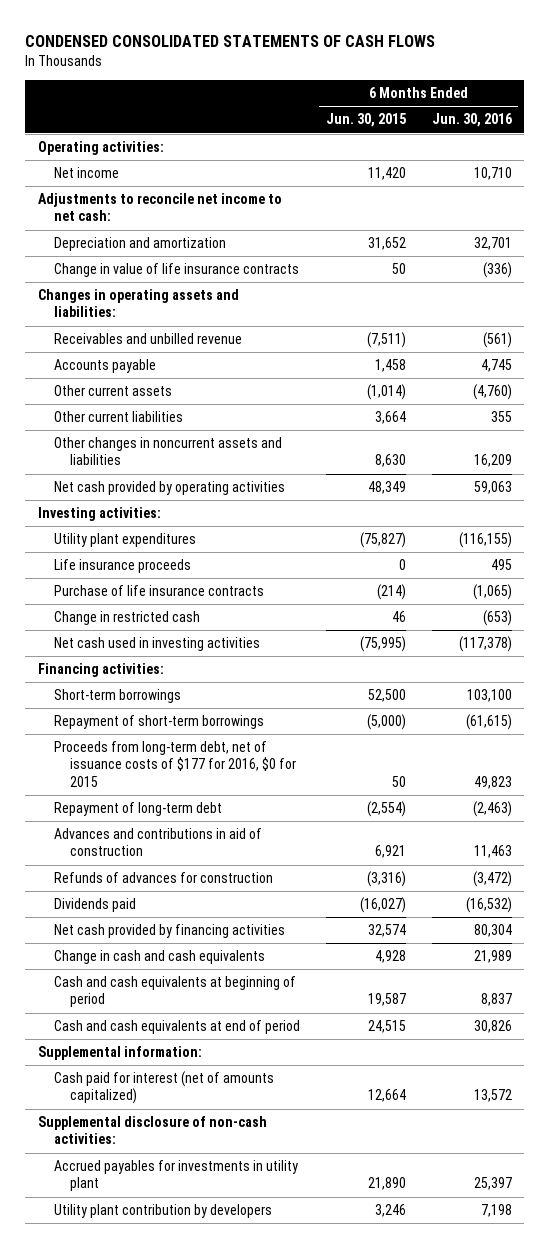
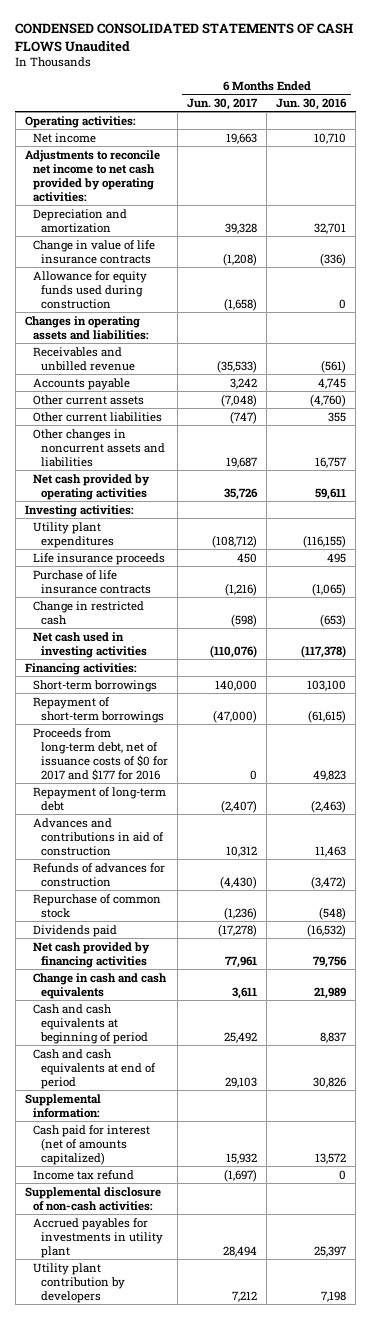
[25,34,436,47] CONDENSED CONSOLIDATED STATEMENTS OF CASH FLOWS -> [15,22,354,52] CONDENSED CONSOLIDATED STATEMENTS OF CASH FLOWS Unaudited
[325,113,406,128] Jun. 30, 2015 -> none
none -> [187,98,259,111] Jun. 30, 2017
[38,193,283,222] Adjustments to reconcile net income to net cash: -> [24,149,160,202] Adjustments to reconcile net income to net cash provided by operating activities:
none -> [32,270,147,309] Allowance for equity funds used during construction
[473,454,512,468] 16,209 -> [315,456,347,468] 16,757
[473,481,512,495] 59,063 -> [315,487,347,500] 59,611
[54,741,296,787] Proceeds from long-term debt, net of issuance costs of $177 for 2016, $0 for 2015 -> [32,727,169,781] Proceeds from long-term debt, net of issuance costs of $0 for 2017 and $177 for 2016
none -> [32,893,161,918] Repurchase of common stock
[473,924,512,938] 80,304 -> [313,955,348,968] 79,756
none -> [32,1169,134,1180] Income tax refund

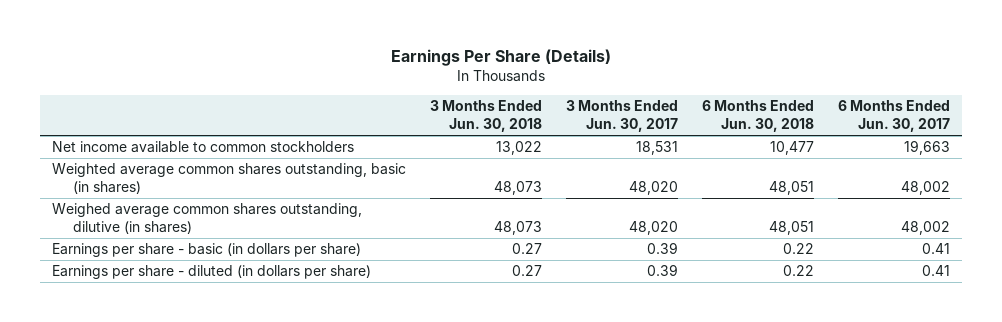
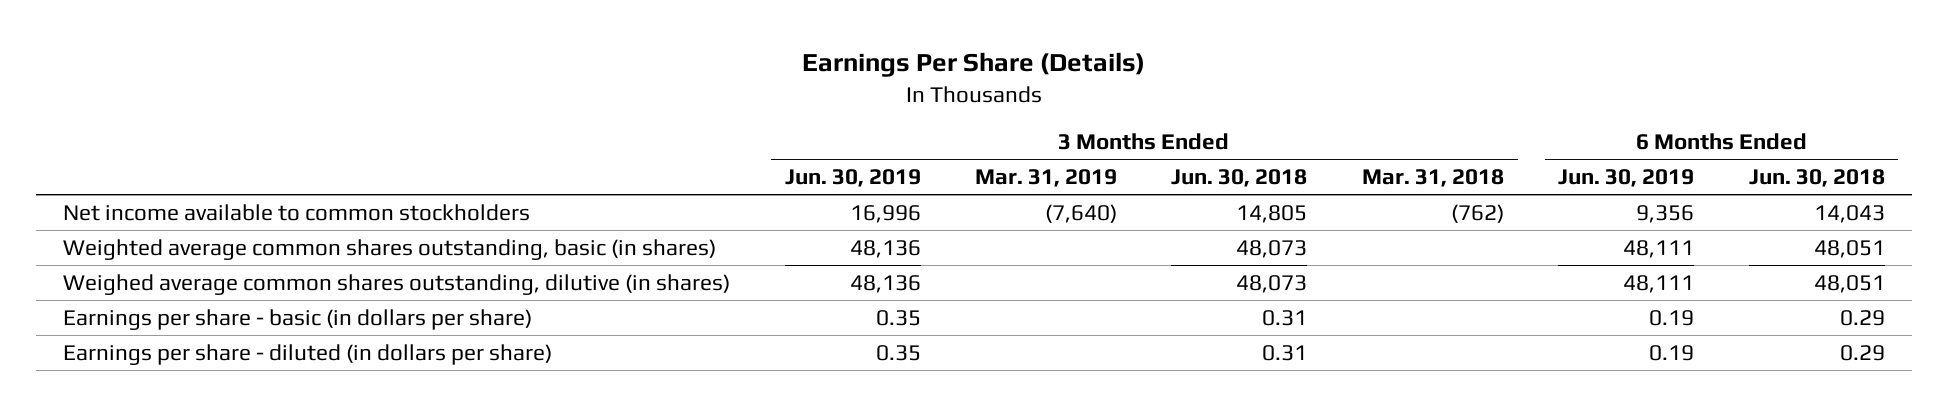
[566,100,679,133] 3 Months Ended Jun. 30, 2017 -> none
[838,100,951,133] 6 Months Ended Jun. 30, 2017 -> none
none -> [784,168,921,187] Jun. 30, 2019
none -> [975,168,1118,187] Mar. 31, 2019
none -> [1361,168,1504,187] Mar. 31, 2018
none -> [1558,168,1695,187] Jun. 30, 2019
[496,141,543,156] 13,022 -> [1236,204,1308,223] 14,805
[770,141,815,156] 10,477 -> [1813,204,1885,223] 14,043
[512,243,543,255] 0.27 -> [1262,309,1308,326] 0.31
[783,243,815,255] 0.22 -> [1839,309,1885,326] 0.29
[512,265,543,277] 0.27 -> [1262,344,1308,361] 0.31
[783,265,815,277] 0.22 -> [1839,344,1885,361] 0.29

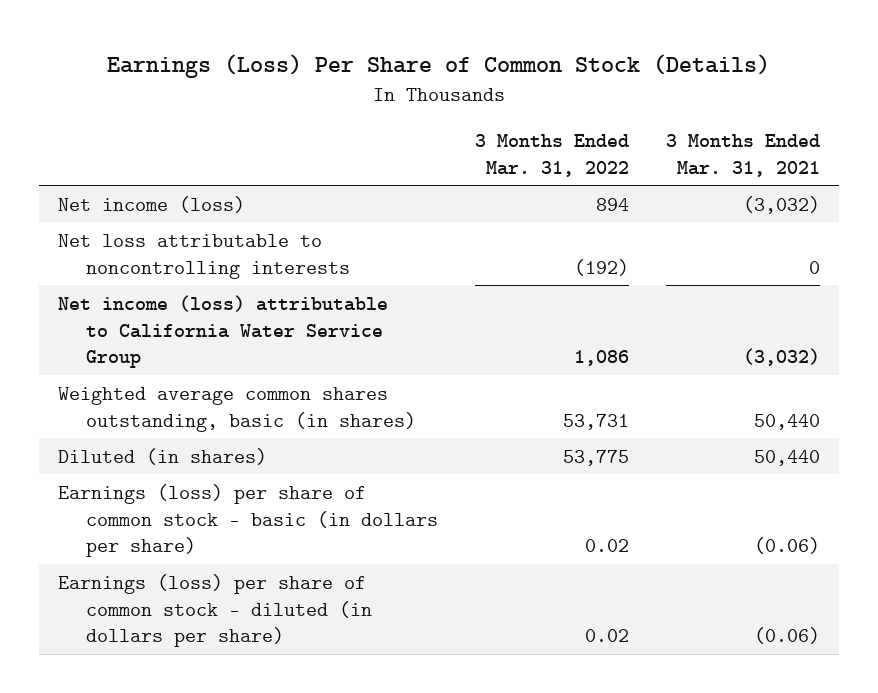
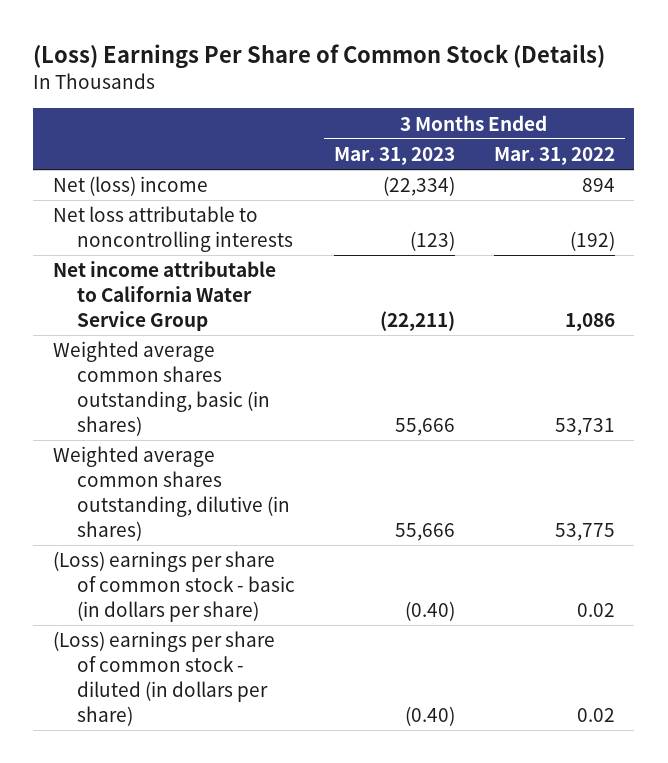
[106,54,770,79] Earnings (Loss) Per Share of Common Stock (Details) -> [33,44,606,70] (Loss) Earnings Per Share of Common Stock (Details)
[666,133,821,177] 3 Months Ended Mar. 31, 2021 -> none
none -> [333,146,455,165] Mar. 31, 2023
[57,195,245,213] Net income (loss) -> [52,176,208,197] Net (loss) income
[57,294,388,369] Net income (loss) attributable to California Water Service Group -> [52,261,276,332] Net income attributable to California Water Service Group
[57,447,267,465] Diluted (in shares) -> [52,446,290,542] Weighted average common shares outstanding, dilutive (in shares)
[57,483,438,558] Earnings (loss) per share of common stock - basic (in dollars per share) -> [52,551,295,623] (Loss) earnings per share of common stock - basic (in dollars per share)
[57,573,372,648] Earnings (loss) per share of common stock - diluted (in dollars per share) -> [52,631,275,727] (Loss) earnings per share of common stock - diluted (in dollars per share)

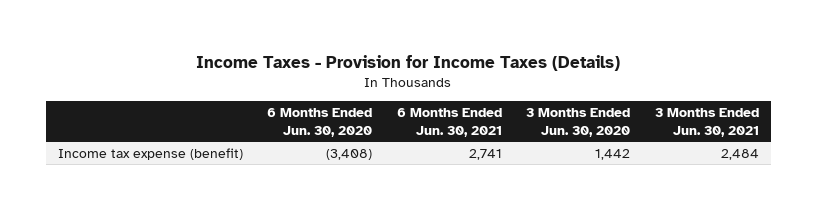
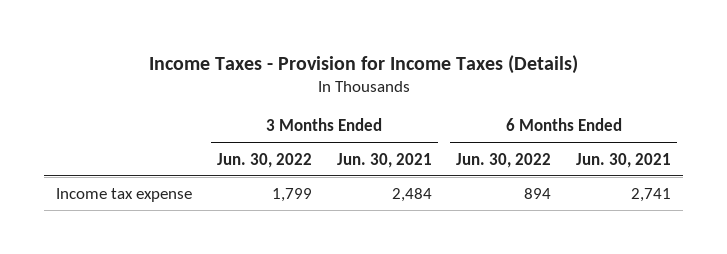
[267,108,373,137] 6 Months Ended Jun. 30, 2020 -> none
[526,108,631,137] 3 Months Ended Jun. 30, 2020 -> none
none -> [216,152,312,168] Jun. 30, 2022
none -> [456,152,552,168] Jun. 30, 2022
[58,147,244,160] Income tax expense (benefit) -> [56,188,193,203] Income tax expense

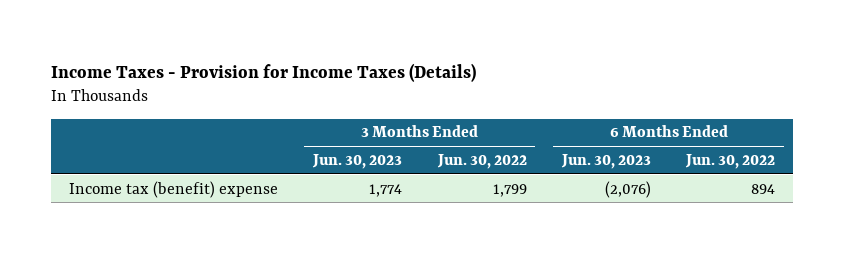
[336,152,432,168] Jun. 30, 2021 -> none
[575,152,671,168] Jun. 30, 2021 -> none
none -> [312,153,403,169] Jun. 30, 2023
none -> [560,153,651,169] Jun. 30, 2023
[56,188,193,203] Income tax expense -> [68,180,278,198] Income tax (benefit) expense

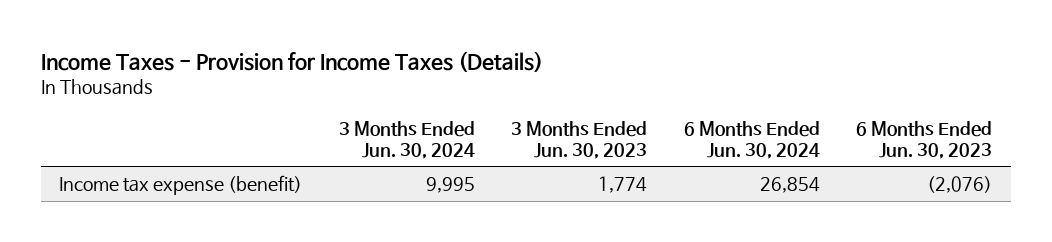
[436,153,527,169] Jun. 30, 2022 -> none
[685,153,776,169] Jun. 30, 2022 -> none
none -> [338,120,475,159] 3 Months Ended Jun. 30, 2024
none -> [683,120,820,159] 6 Months Ended Jun. 30, 2024
[68,180,278,198] Income tax (benefit) expense -> [59,175,303,196] Income tax expense (benefit)

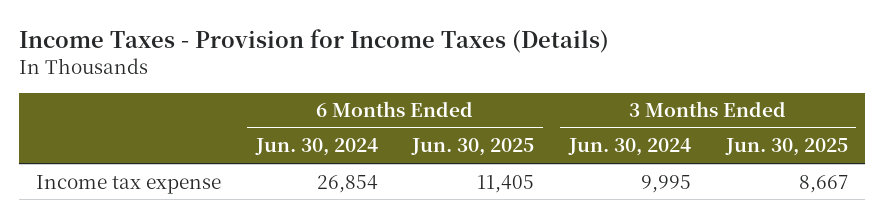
[511,120,648,159] 3 Months Ended Jun. 30, 2023 -> none
[856,120,993,159] 6 Months Ended Jun. 30, 2023 -> none
none -> [411,138,535,157] Jun. 30, 2025
none -> [724,138,848,157] Jun. 30, 2025
[59,175,303,196] Income tax expense (benefit) -> [35,174,221,194] Income tax expense

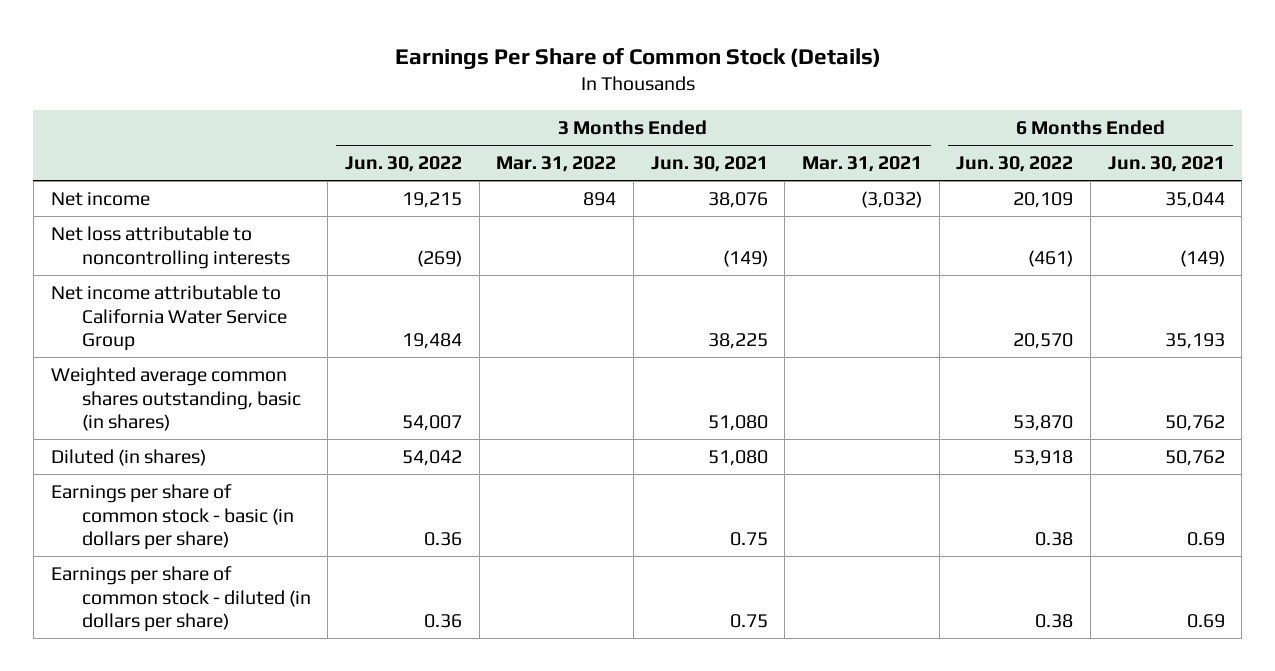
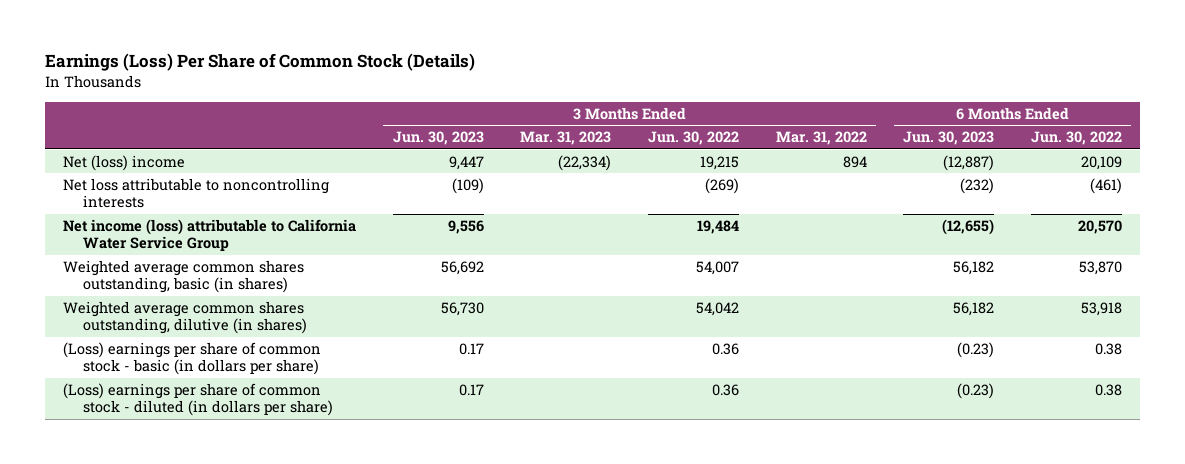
[394,47,881,69] Earnings Per Share of Common Stock (Details) -> [44,53,475,72] Earnings (Loss) Per Share of Common Stock (Details)
[650,156,768,173] Jun. 30, 2021 -> none
[801,156,922,173] Mar. 31, 2021 -> none
[1107,156,1225,173] Jun. 30, 2021 -> none
none -> [392,131,484,146] Jun. 30, 2023
none -> [520,131,612,146] Mar. 31, 2023
none -> [903,131,995,146] Jun. 30, 2023
[50,191,150,206] Net income -> [62,155,185,172] Net (loss) income
[50,284,287,352] Net income attributable to California Water Service Group -> [62,219,356,252] Net income (loss) attributable to California Water Service Group
[50,448,206,466] Diluted (in shares) -> [62,301,307,335] Weighted average common shares outstanding, dilutive (in shares)
[50,483,294,551] Earnings per share of common stock - basic (in dollars per share) -> [62,342,321,376] (Loss) earnings per share of common stock - basic (in dollars per share)
[50,565,311,633] Earnings per share of common stock - diluted (in dollars per share) -> [62,383,333,417] (Loss) earnings per share of common stock - diluted (in dollars per share)

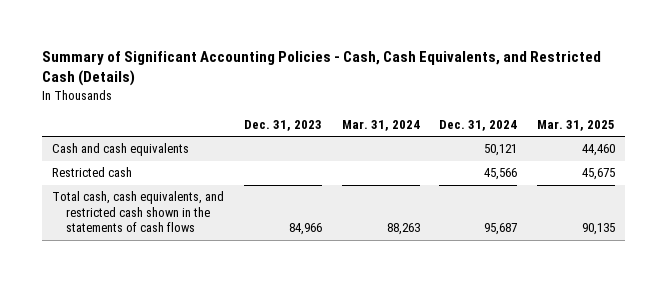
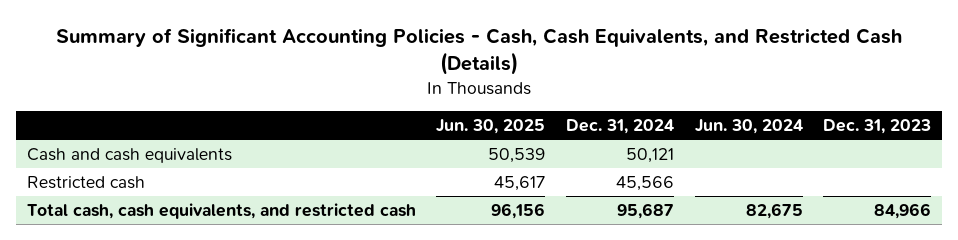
[341,119,420,131] Mar. 31, 2024 -> none
[536,119,615,131] Mar. 31, 2025 -> none
none -> [436,118,546,134] Jun. 30, 2025
none -> [694,118,803,134] Jun. 30, 2024
[52,191,225,233] Total cash, cash equivalents, and restricted cash shown in the statements of cash flows -> [26,203,416,220] Total cash, cash equivalents, and restricted cash

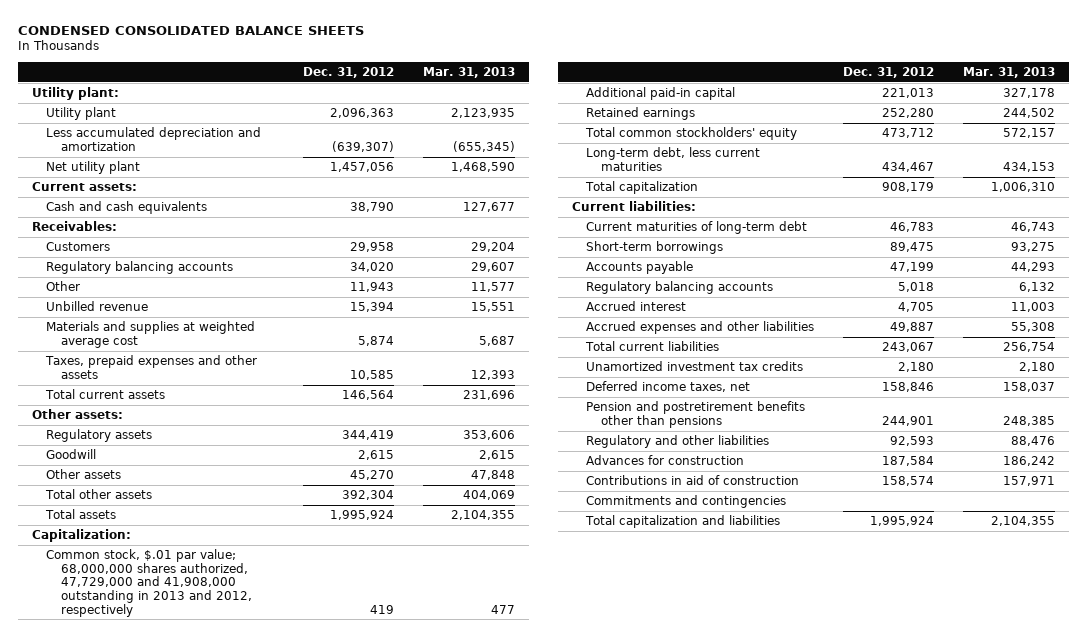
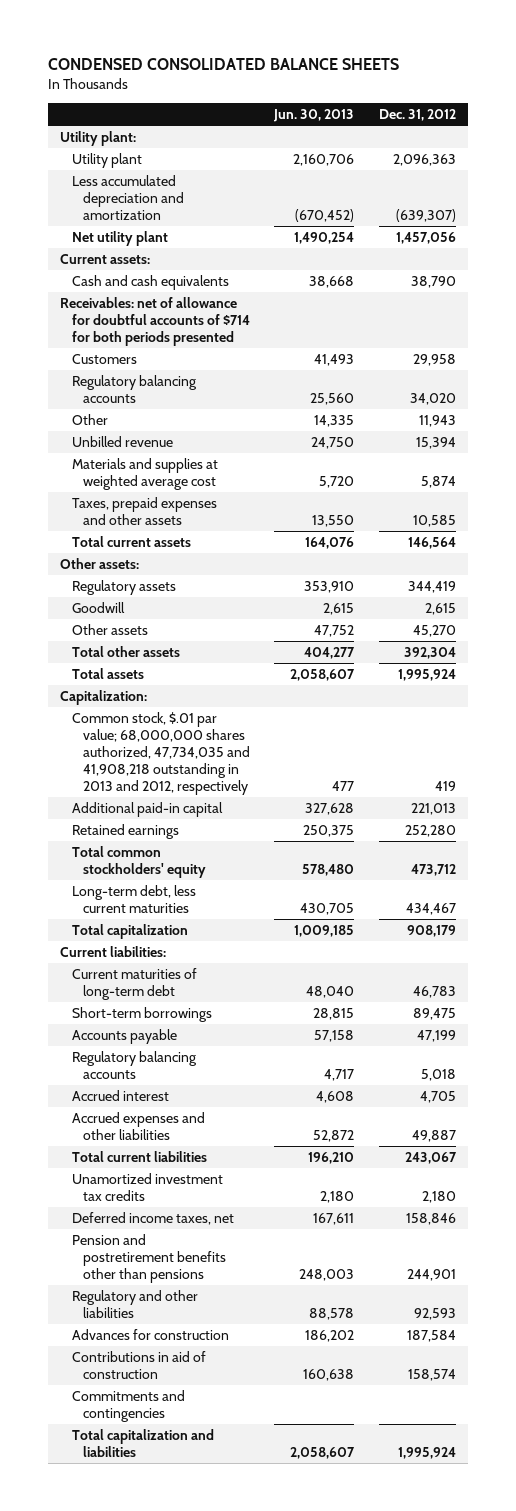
[422,66,515,78] Mar. 31, 2013 -> none
none -> [273,109,355,123] Jun. 30, 2013
[31,221,117,232] Receivables: -> [60,296,250,346] Receivables: net of allowance for doubtful accounts of $714 for both periods presented
[46,549,252,617] Common stock, $.01 par value; 68,000,000 shares authorized, 47,729,000 and 41,908,000 outstanding in 2013 and 2012, respectively -> [71,711,250,795] Common stock, $.01 par value; 68,000,000 shares authorized, 47,734,035 and 41,908,218 outstanding in 2013 and 2012, respectively

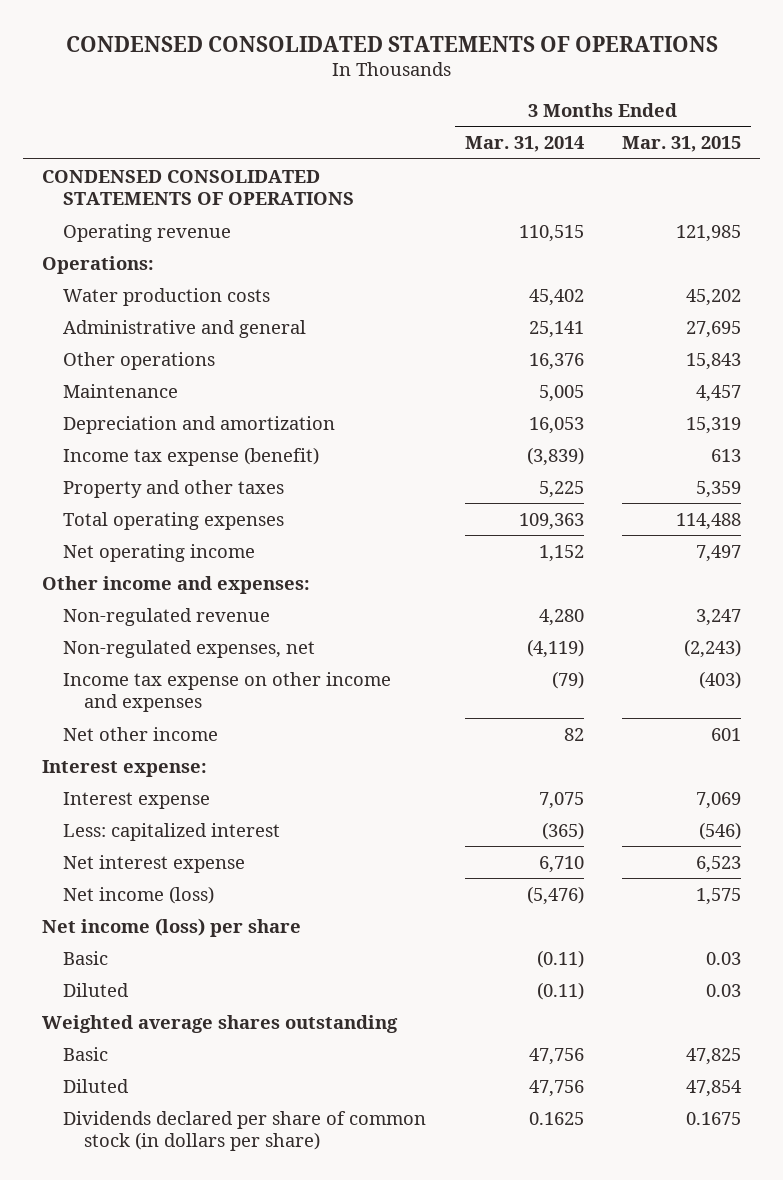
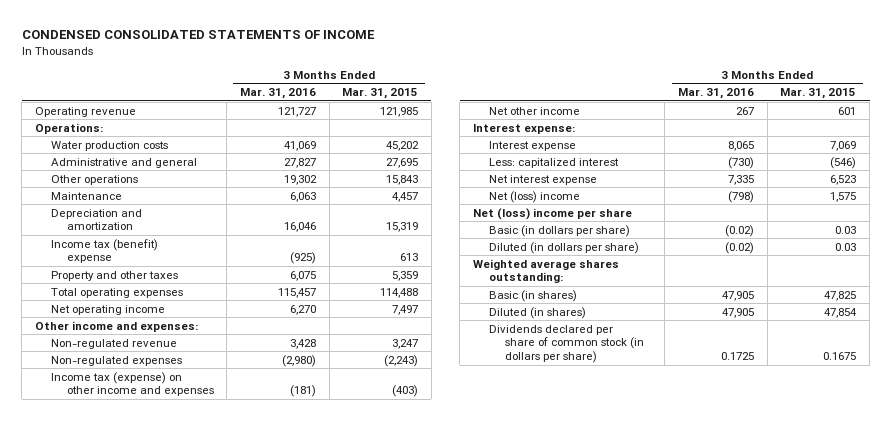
[65,35,718,52] CONDENSED CONSOLIDATED STATEMENTS OF OPERATIONS -> [21,30,375,40] CONDENSED CONSOLIDATED STATEMENTS OF INCOME
[464,136,584,153] Mar. 31, 2014 -> none
none -> [240,88,317,100] Mar. 31, 2016
[42,169,355,206] CONDENSED CONSOLIDATED STATEMENTS OF OPERATIONS -> none
[63,446,320,466] Income tax expense (benefit) -> [50,238,158,264] Income tax (benefit) expense
[63,639,316,658] Non-regulated expenses, net -> [50,355,182,366] Non-regulated expenses
[63,671,392,713] Income tax expense on other income and expenses -> [50,371,214,397] Income tax (expense) on other income and expenses
[63,885,215,904] Net income (loss) -> [488,190,580,203] Net (loss) income
[42,917,302,937] Net income (loss) per share -> [473,207,633,220] Net (loss) income per share
[63,950,109,965] Basic -> [488,224,630,237] Basic (in dollars per share)
[63,982,130,997] Diluted -> [488,241,639,254] Diluted (in dollars per share)
[42,1014,399,1033] Weighted average shares outstanding -> [473,258,620,284] Weighted average shares outstanding:
[63,1046,109,1061] Basic -> [488,289,577,302] Basic (in shares)
[63,1078,130,1093] Diluted -> [488,306,586,319] Diluted (in shares)

